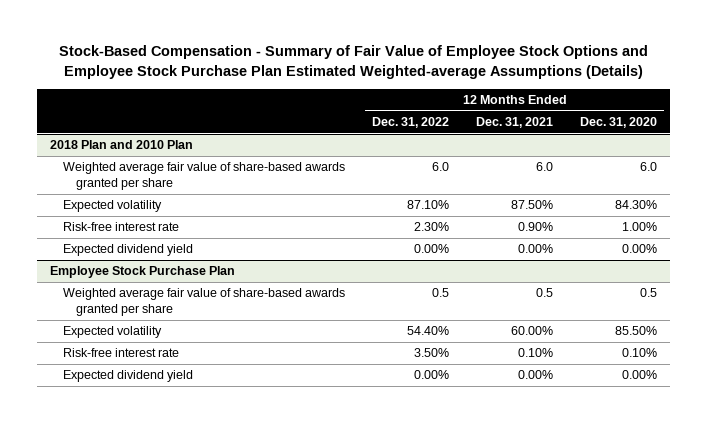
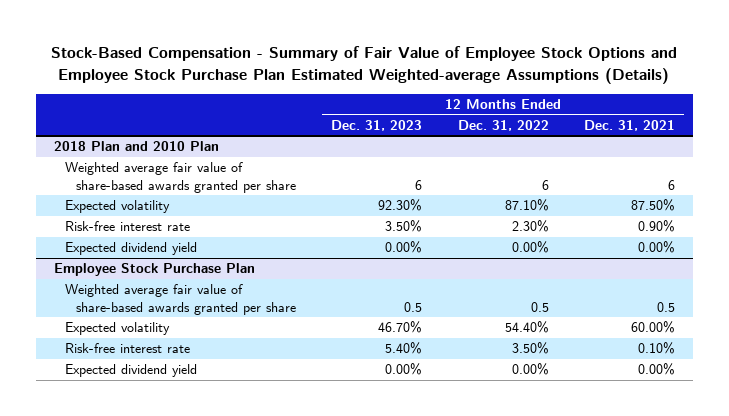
[580,117,658,129] Dec. 31, 2020 -> none
none -> [331,119,423,131] Dec. 31, 2023
[432,162,450,172] 6.0 -> [541,179,549,190] 6
[536,162,554,172] 6.0 -> [667,179,675,190] 6

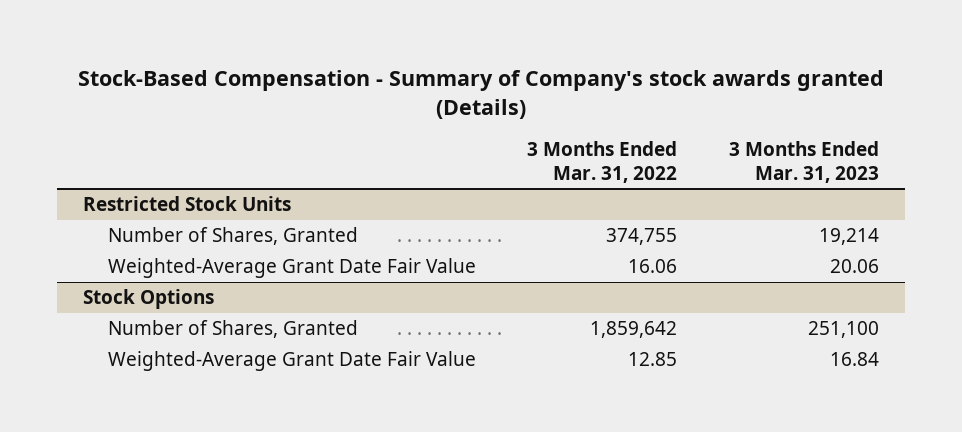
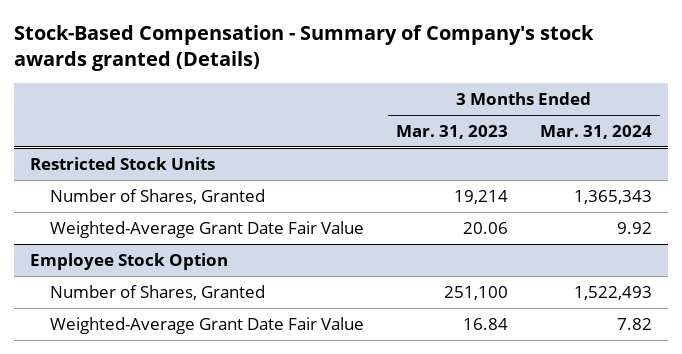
[527,141,678,183] 3 Months Ended Mar. 31, 2022 -> none
none -> [539,124,652,139] Mar. 31, 2024
[82,289,214,310] Stock Options -> [30,252,229,270] Employee Stock Option

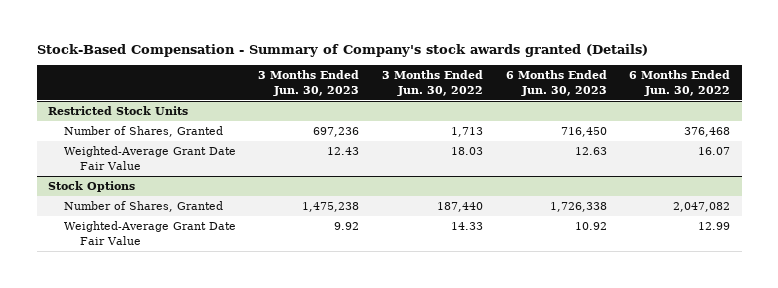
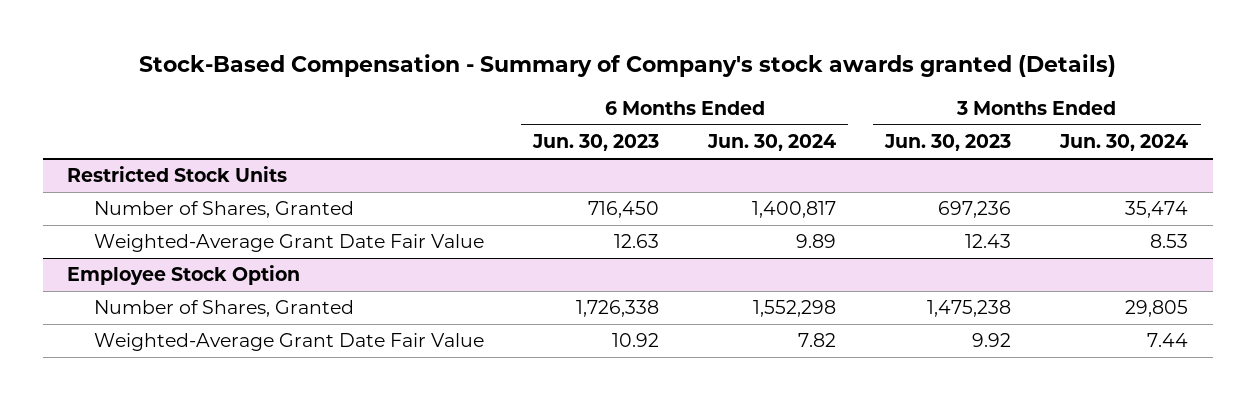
[382,70,484,96] 3 Months Ended Jun. 30, 2022 -> none
[629,70,731,96] 6 Months Ended Jun. 30, 2022 -> none
none -> [707,134,837,152] Jun. 30, 2024
none -> [1059,134,1189,152] Jun. 30, 2024
[47,181,135,193] Stock Options -> [67,265,301,286] Employee Stock Option

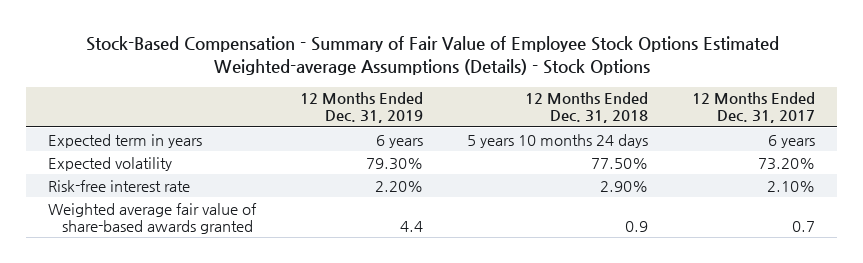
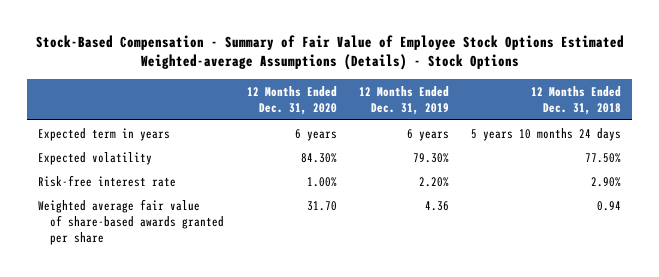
[691,92,815,124] 12 Months Ended Dec. 31, 2017 -> none
none -> [246,85,337,115] 12 Months Ended Dec. 31, 2020
[48,202,258,234] Weighted average fair value of share-based awards granted -> [38,198,225,245] Weighted average fair value of share-based awards granted per share
[400,220,424,232] 4.4 -> [425,200,450,211] 4.36
[624,220,648,232] 0.9 -> [597,200,622,211] 0.94

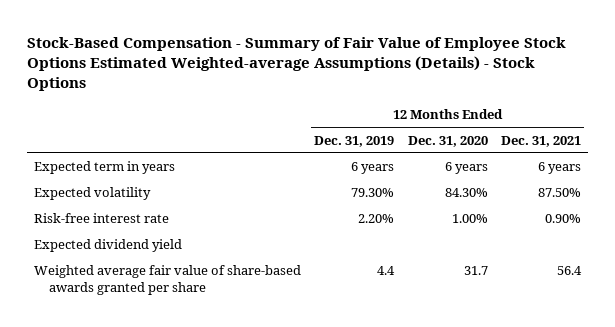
[531,85,622,115] 12 Months Ended Dec. 31, 2018 -> none
none -> [501,135,582,147] Dec. 31, 2021
none -> [34,239,183,253] Expected dividend yield
[306,200,337,211] 31.70 -> [463,266,488,276] 31.7
[425,200,450,211] 4.36 -> [377,266,396,276] 4.4

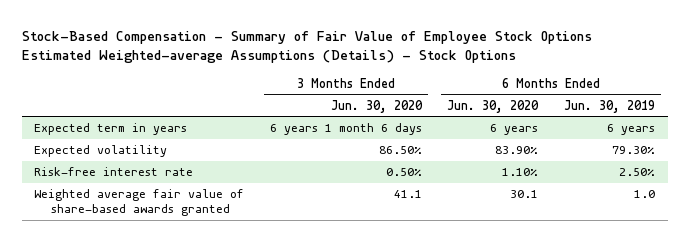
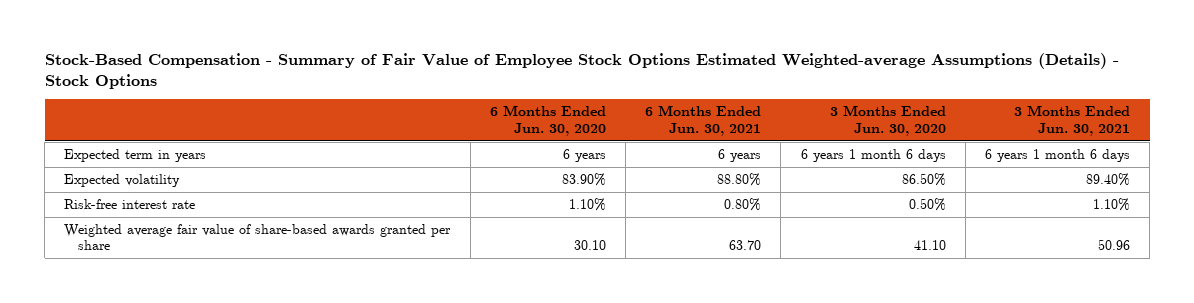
[563,99,655,113] Jun. 30, 2019 -> none
none -> [645,105,762,136] 6 Months Ended Jun. 30, 2021
none -> [1014,105,1131,136] 3 Months Ended Jun. 30, 2021
[34,189,245,217] Weighted average fair value of share-based awards granted -> [64,224,452,251] Weighted average fair value of share-based awards granted per share
[393,190,422,199] 41.1 -> [913,240,946,251] 41.10
[510,190,539,199] 30.1 -> [573,240,606,251] 30.10

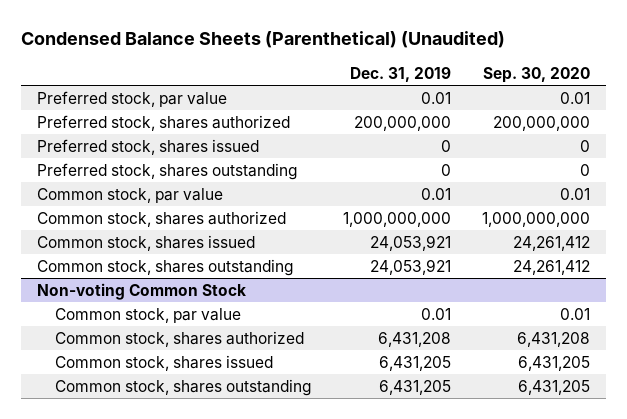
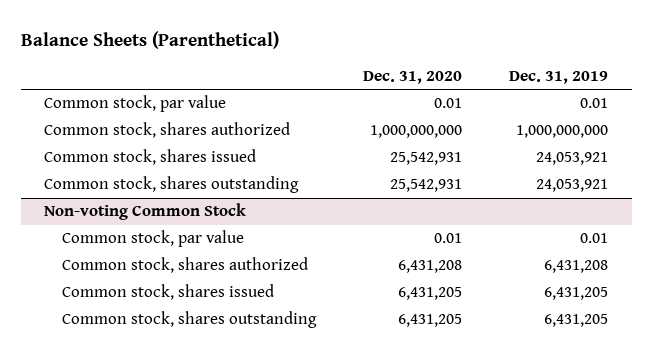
[21,31,506,49] Condensed Balance Sheets (Parenthetical) (Unaudited) -> [20,31,279,50] Balance Sheets (Parenthetical)
[483,66,591,83] Sep. 30, 2020 -> none
none -> [363,71,463,85] Dec. 31, 2020
[36,90,227,107] Preferred stock, par value -> none
[36,114,290,131] Preferred stock, shares authorized -> none
[36,138,259,155] Preferred stock, shares issued -> none
[36,162,298,180] Preferred stock, shares outstanding -> none

